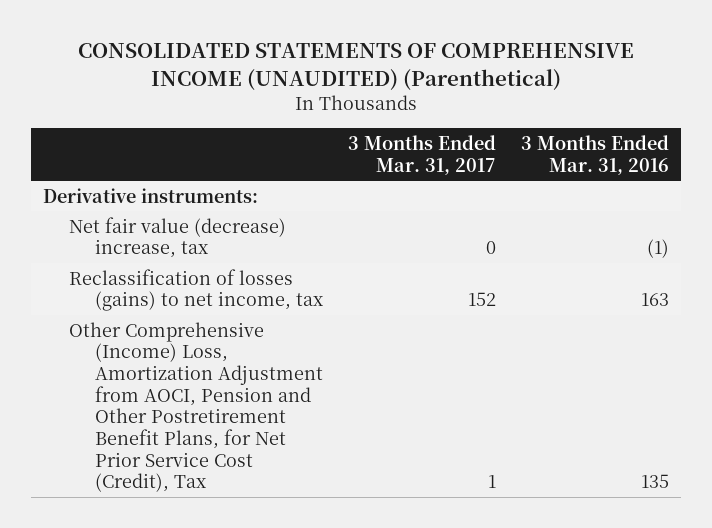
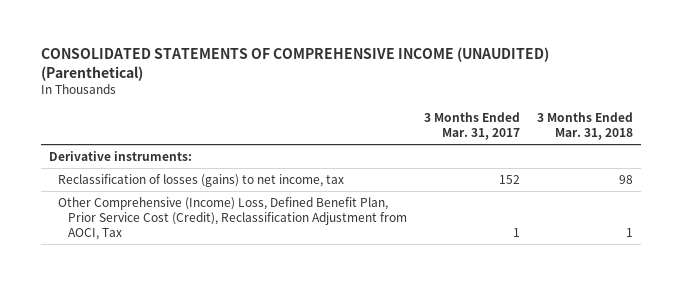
[520,135,669,175] 3 Months Ended Mar. 31, 2016 -> none
none -> [536,112,633,141] 3 Months Ended Mar. 31, 2018
[68,216,286,259] Net fair value (decrease) increase, tax -> none
[68,321,323,493] Other Comprehensive (Income) Loss, Amortization Adjustment from AOCI, Pension and Other Postretirement Benefit Plans, for Net Prior Service Cost (Credit), Tax -> [58,197,407,240] Other Comprehensive (Income) Loss, Defined Benefit Plan, Prior Service Cost (Credit), Reclassification Adjustment from AOCI, Tax

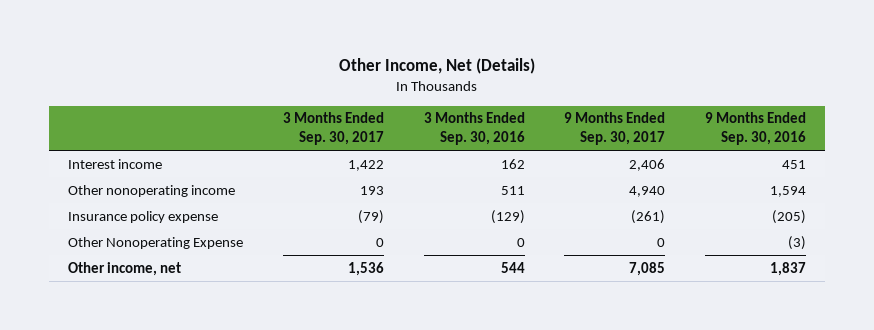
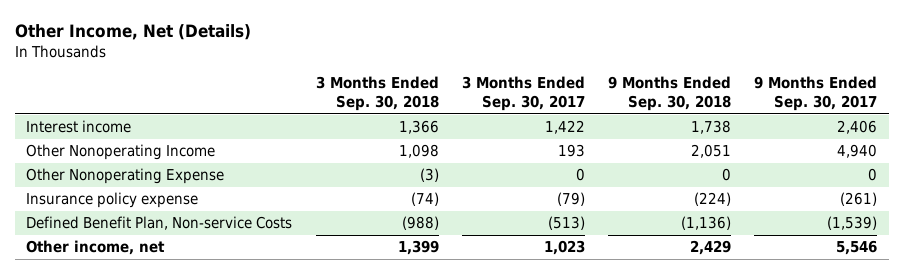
[423,112,525,146] 3 Months Ended Sep. 30, 2016 -> none
[704,112,806,146] 9 Months Ended Sep. 30, 2016 -> none
none -> [315,76,439,111] 3 Months Ended Sep. 30, 2018
none -> [608,76,732,111] 9 Months Ended Sep. 30, 2018
[68,184,236,197] Other nonoperating income -> [26,144,216,161] Other Nonoperating Income
[68,210,219,223] Insurance policy expense -> [26,192,199,209] Insurance policy expense
none -> [26,216,293,231] Defined Benefit Plan, Non-service Costs
[348,261,385,276] 1,536 -> [543,240,585,256] 1,023
[629,261,666,276] 7,085 -> [836,240,878,256] 5,546

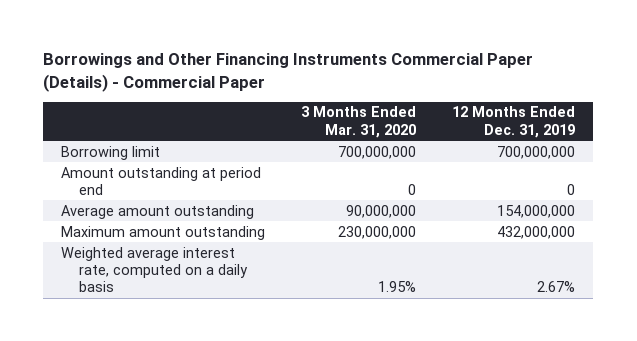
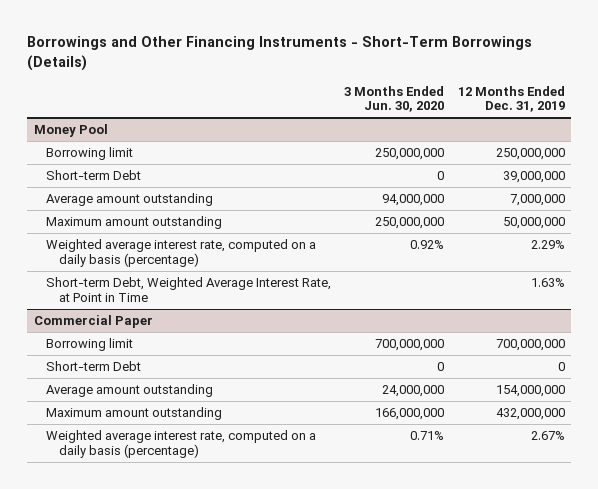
[43,53,534,92] Borrowings and Other Financing Instruments Commercial Paper (Details) - Commercial Paper -> [27,35,533,71] Borrowings and Other Financing Instruments - Short-Term Borrowings (Details)
[301,106,417,138] 3 Months Ended Mar. 31, 2020 -> none
none -> [344,85,445,113] 3 Months Ended Jun. 30, 2020
none -> [33,124,108,138] Money Pool
none -> [46,147,134,161] Borrowing limit
none -> [46,170,142,181] Short-term Debt
none -> [46,193,214,207] Average amount outstanding
none -> [46,216,223,230] Maximum amount outstanding
none -> [46,239,317,267] Weighted average interest rate, computed on a daily basis (percentage)
none -> [46,277,332,302] Short-term Debt, Weighted Average Interest Rate, at Point in Time
none -> [33,315,153,329] Commercial Paper
[61,166,262,195] Amount outstanding at period end -> [46,361,142,372] Short-term Debt
[61,246,249,293] Weighted average interest rate, computed on a daily basis -> [46,430,317,458] Weighted average interest rate, computed on a daily basis (percentage)

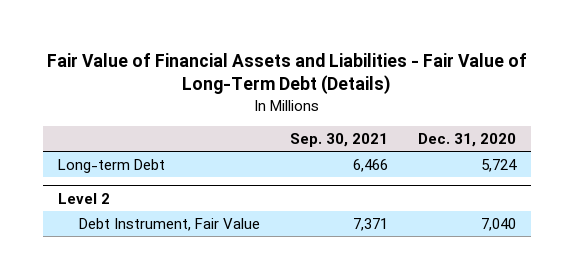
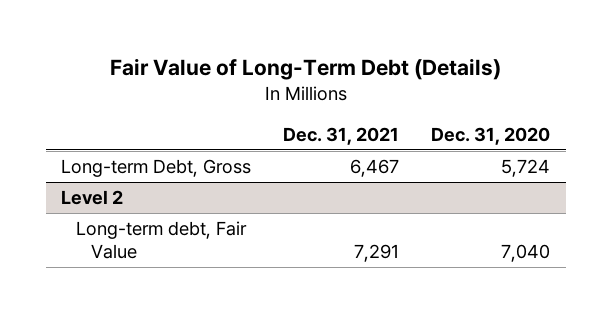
[46,52,527,95] Fair Value of Financial Assets and Liabilities - Fair Value of Long-Term Debt (Details) -> [109,57,501,80] Fair Value of Long-Term Debt (Details)
[290,133,389,148] Sep. 30, 2021 -> none
none -> [283,126,400,145] Dec. 31, 2021
[57,159,165,174] Long-term Debt -> [61,159,252,178] Long-term Debt, Gross
[79,218,261,232] Debt Instrument, Fair Value -> [76,221,248,260] Long-term debt, Fair Value

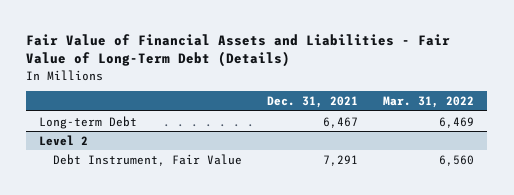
[109,57,501,80] Fair Value of Long-Term Debt (Details) -> [26,33,451,68] Fair Value of Financial Assets and Liabilities - Fair Value of Long-Term Debt (Details)
[430,126,550,145] Dec. 31, 2020 -> none
none -> [383,96,475,109] Mar. 31, 2022
[61,159,252,178] Long-term Debt, Gross -> [39,115,138,129] Long-term Debt
[76,221,248,260] Long-term debt, Fair Value -> [52,153,242,166] Debt Instrument, Fair Value

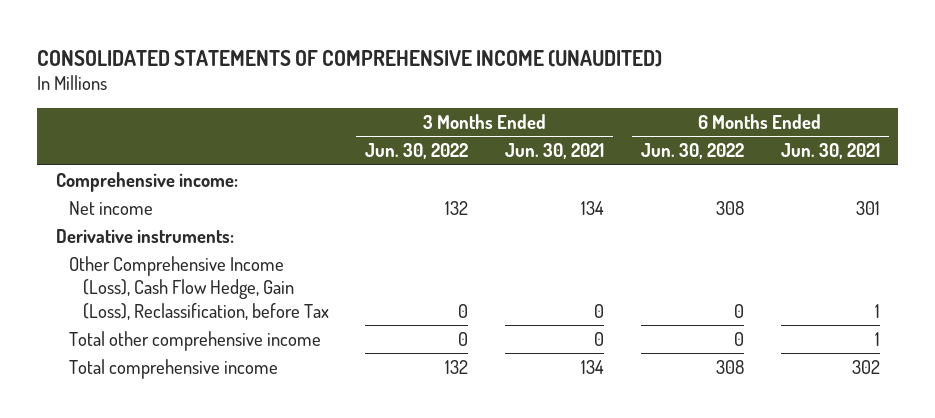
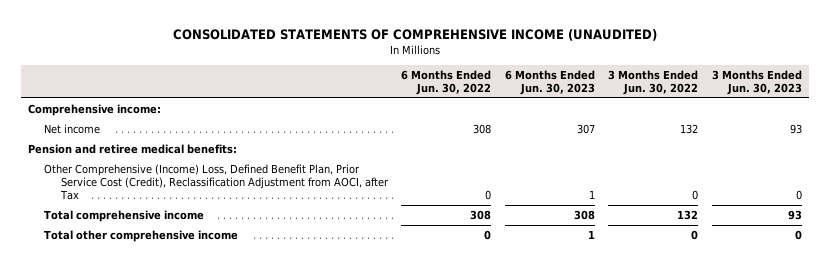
[505,143,605,160] Jun. 30, 2021 -> none
[780,143,880,160] Jun. 30, 2021 -> none
none -> [504,70,595,95] 6 Months Ended Jun. 30, 2023
none -> [711,70,802,95] 3 Months Ended Jun. 30, 2023
[69,255,329,320] Other Comprehensive Income (Loss), Cash Flow Hedge, Gain (Loss), Reclassification, before Tax -> none
[55,228,234,243] Derivative instruments: -> [28,144,238,155] Pension and retiree medical benefits:
none -> [44,164,389,200] Other Comprehensive (Income) Loss, Defined Benefit Plan, Prior Service Cost (Credit), Reclassification Adjustment from AOCI, after Tax
[69,330,322,351] Total other comprehensive income -> [44,230,239,243] Total other comprehensive income

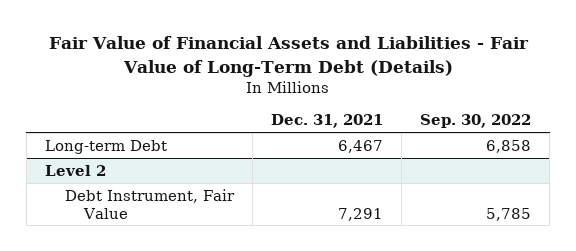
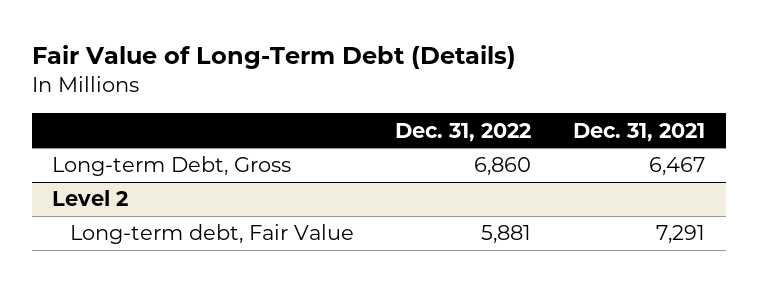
[49,36,530,77] Fair Value of Financial Assets and Liabilities - Fair Value of Long-Term Debt (Details) -> [31,45,516,70] Fair Value of Long-Term Debt (Details)
[420,114,532,129] Sep. 30, 2022 -> none
none -> [395,122,532,142] Dec. 31, 2022
[45,139,168,154] Long-term Debt -> [52,156,292,177] Long-term Debt, Gross
[64,188,235,219] Debt Instrument, Fair Value -> [69,224,354,245] Long-term debt, Fair Value

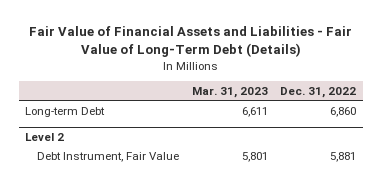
[31,45,516,70] Fair Value of Long-Term Debt (Details) -> [28,26,352,58] Fair Value of Financial Assets and Liabilities - Fair Value of Long-Term Debt (Details)
[572,122,705,142] Dec. 31, 2021 -> none
none -> [191,86,268,98] Mar. 31, 2023
[52,156,292,177] Long-term Debt, Gross -> [25,106,106,117] Long-term Debt
[69,224,354,245] Long-term debt, Fair Value -> [36,151,179,162] Debt Instrument, Fair Value

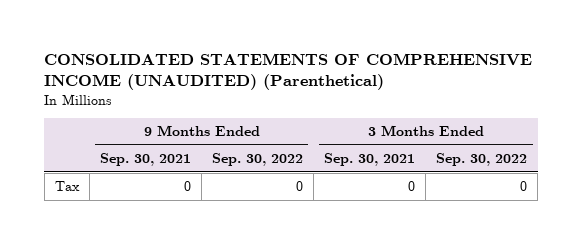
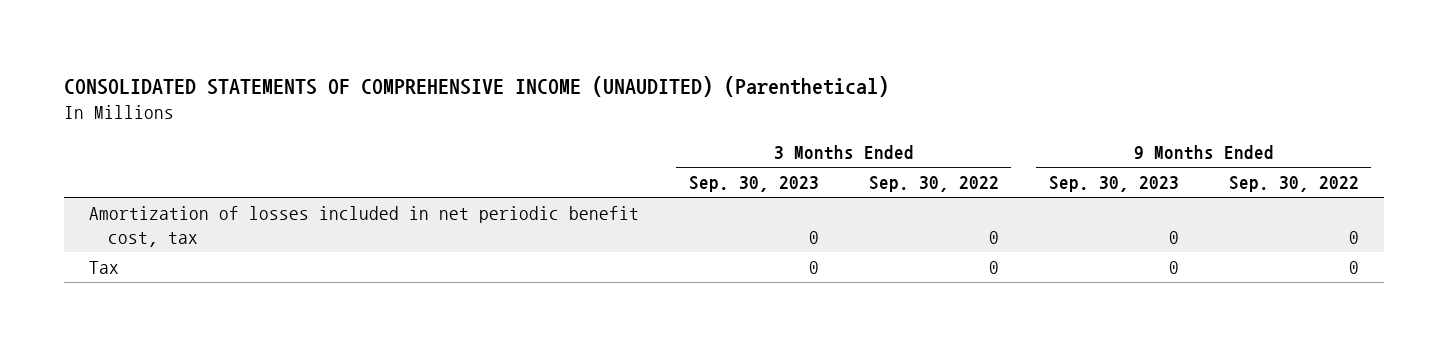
[99,152,191,166] Sep. 30, 2021 -> none
[324,152,416,166] Sep. 30, 2021 -> none
none -> [688,176,819,193] Sep. 30, 2023
none -> [1048,176,1179,193] Sep. 30, 2023
none -> [89,206,640,247] Amortization of losses included in net periodic benefit cost, tax

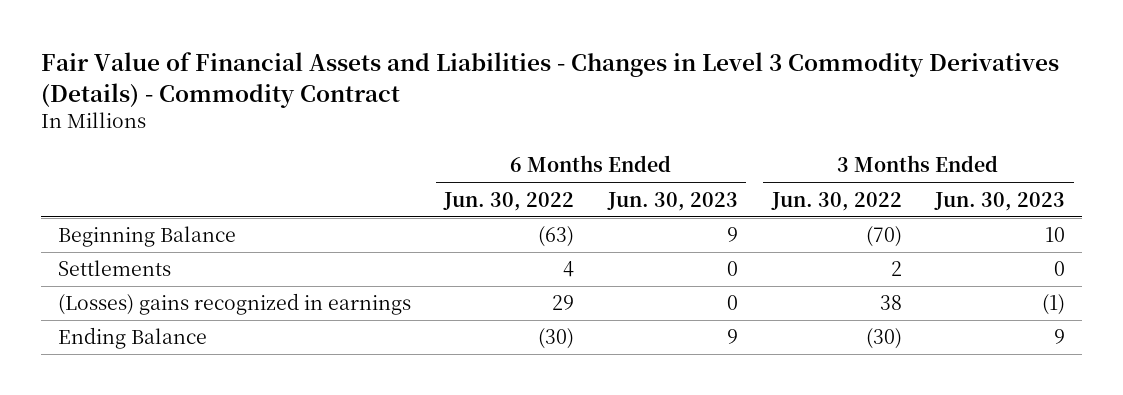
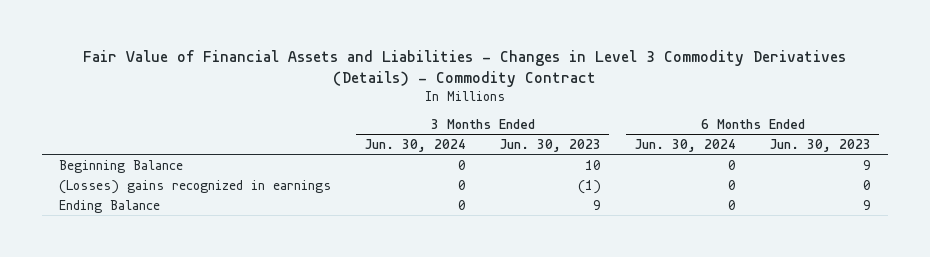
[443,191,575,211] Jun. 30, 2022 -> none
[770,191,902,211] Jun. 30, 2022 -> none
none -> [364,138,466,152] Jun. 30, 2024
none -> [634,138,736,152] Jun. 30, 2024
[57,260,171,277] Settlements -> none

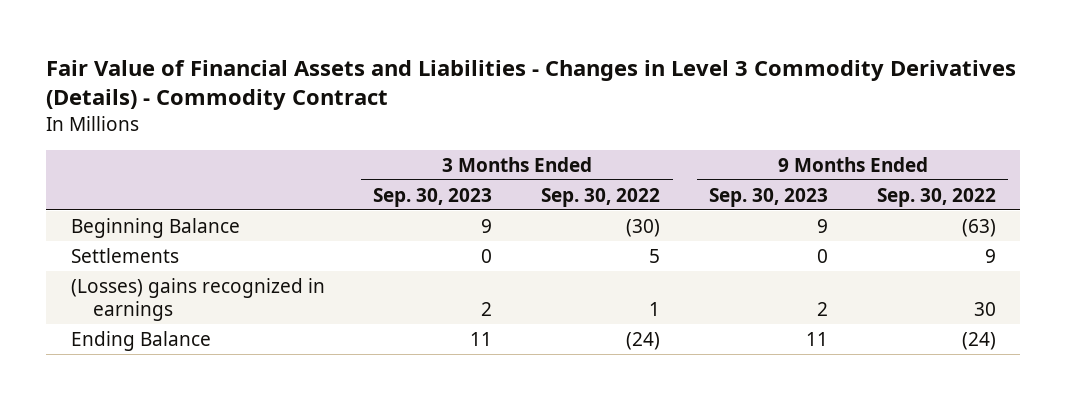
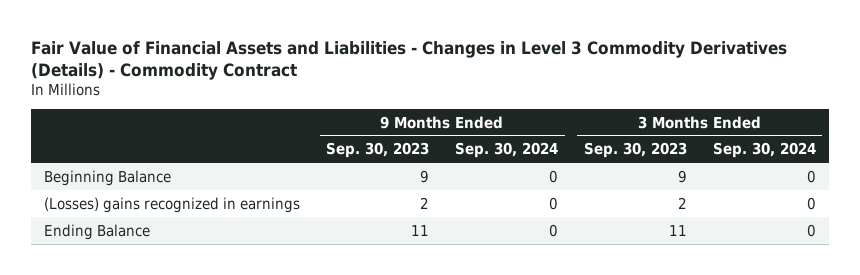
[541,187,661,207] Sep. 30, 2022 -> none
[877,187,997,207] Sep. 30, 2022 -> none
none -> [455,142,559,159] Sep. 30, 2024
none -> [712,142,816,159] Sep. 30, 2024
[70,247,179,263] Settlements -> none

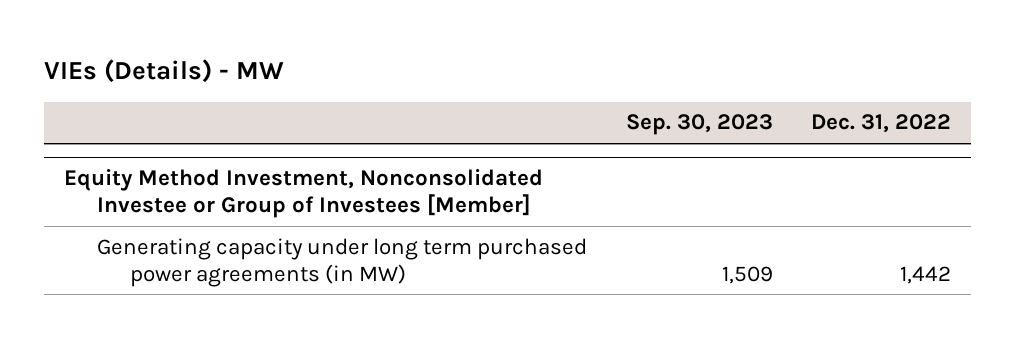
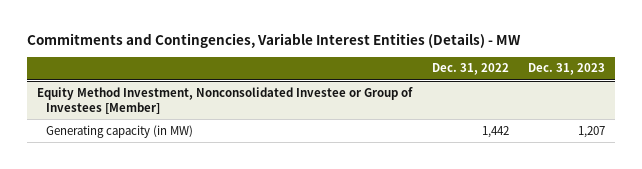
[44,59,285,84] VIEs (Details) - MW -> [26,32,521,48] Commitments and Contingencies, Variable Interest Entities (Details) - MW
[625,114,773,136] Sep. 30, 2023 -> none
none -> [528,63,606,76] Dec. 31, 2023
[96,237,587,287] Generating capacity under long term purchased power agreements (in MW) -> [46,124,194,138] Generating capacity (in MW)

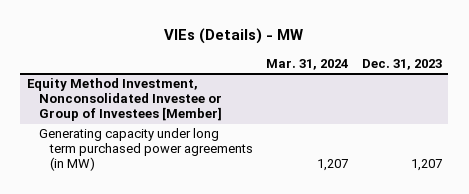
[26,32,521,48] Commitments and Contingencies, Variable Interest Entities (Details) - MW -> [164,28,304,45] VIEs (Details) - MW
[431,63,509,76] Dec. 31, 2022 -> none
none -> [266,58,349,70] Mar. 31, 2024
[46,124,194,138] Generating capacity (in MW) -> [38,128,253,172] Generating capacity under long term purchased power agreements (in MW)

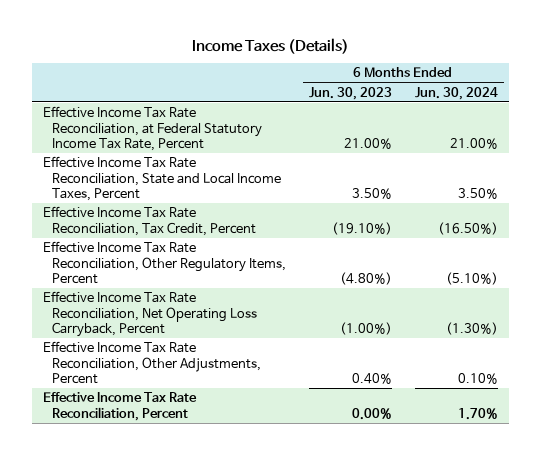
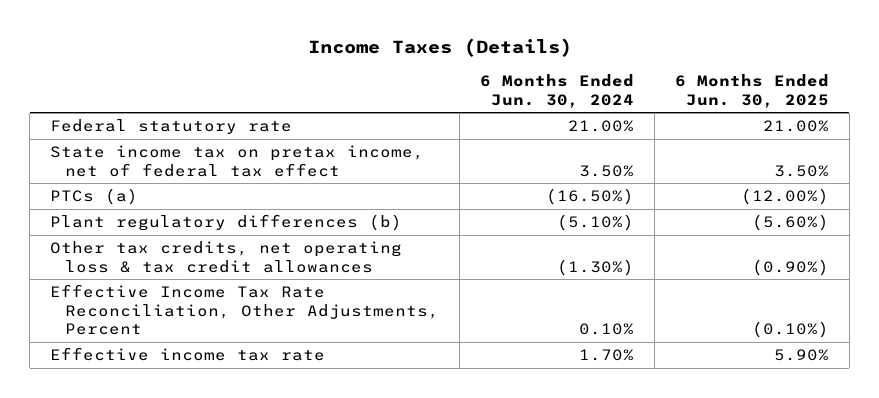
[308,86,392,100] Jun. 30, 2023 -> none
none -> [674,74,829,108] 6 Months Ended Jun. 30, 2025
[43,106,263,151] Effective Income Tax Rate Reconciliation, at Federal Statutory Income Tax Rate, Percent -> [50,119,293,135] Federal statutory rate
[43,156,282,201] Effective Income Tax Rate Reconciliation, State and Local Income Taxes, Percent -> [50,145,425,177] State income tax on pretax income, net of federal tax effect
[43,206,257,236] Effective Income Tax Rate Reconciliation, Tax Credit, Percent -> [50,188,139,206] PTCs (a)
[43,241,287,284] Effective Income Tax Rate Reconciliation, Other Regulatory Items, Percent -> [50,214,403,232] Plant regulatory differences (b)
[43,291,258,337] Effective Income Tax Rate Reconciliation, Net Operating Loss Carryback, Percent -> [50,241,403,273] Other tax credits, net operating loss & tax credit allowances
[43,392,198,421] Effective Income Tax Rate Reconciliation, Percent -> [50,347,326,362] Effective income tax rate

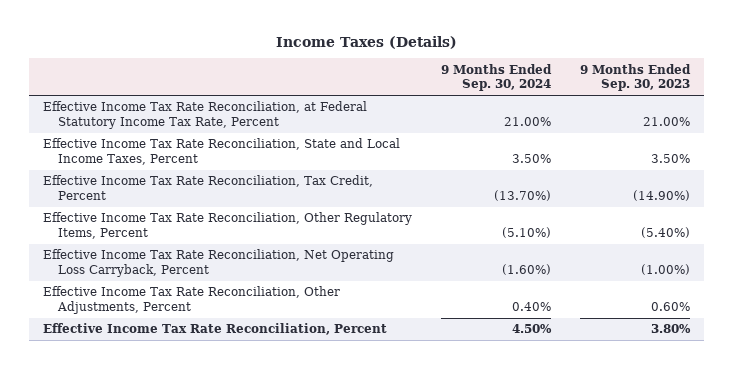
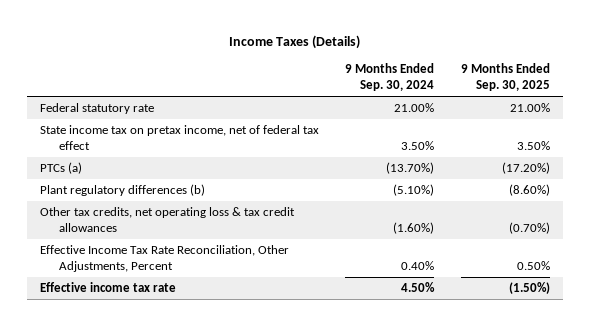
[579,63,691,92] 9 Months Ended Sep. 30, 2023 -> none
none -> [460,63,550,92] 9 Months Ended Sep. 30, 2025
[43,101,368,129] Effective Income Tax Rate Reconciliation, at Federal Statutory Income Tax Rate, Percent -> [40,103,155,115] Federal statutory rate
[43,138,401,165] Effective Income Tax Rate Reconciliation, State and Local Income Taxes, Percent -> [40,125,320,150] State income tax on pretax income, net of federal tax effect
[43,175,374,200] Effective Income Tax Rate Reconciliation, Tax Credit, Percent -> [40,162,83,175] PTCs (a)
[43,212,413,239] Effective Income Tax Rate Reconciliation, Other Regulatory Items, Percent -> [40,184,206,197] Plant regulatory differences (b)
[43,249,395,277] Effective Income Tax Rate Reconciliation, Net Operating Loss Carryback, Percent -> [40,207,296,232] Other tax credits, net operating loss & tax credit allowances
[43,323,388,336] Effective Income Tax Rate Reconciliation, Percent -> [40,282,177,293] Effective income tax rate

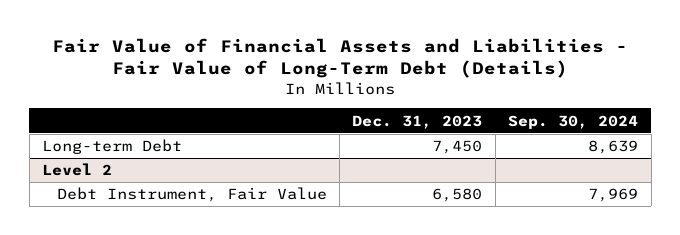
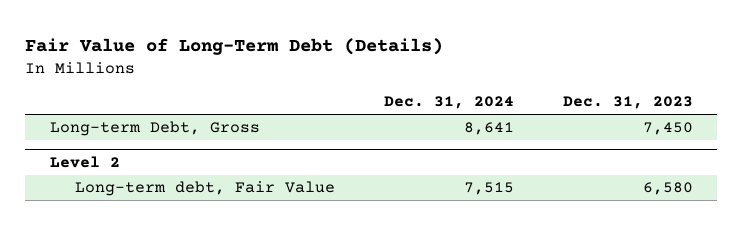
[52,37,629,79] Fair Value of Financial Assets and Liabilities - Fair Value of Long-Term Debt (Details) -> [25,37,444,55] Fair Value of Long-Term Debt (Details)
[508,114,639,129] Sep. 30, 2024 -> none
none -> [383,96,514,110] Dec. 31, 2024
[42,139,183,155] Long-term Debt -> [49,121,260,137] Long-term Debt, Gross
[56,187,327,203] Debt Instrument, Fair Value -> [74,181,335,197] Long-term debt, Fair Value

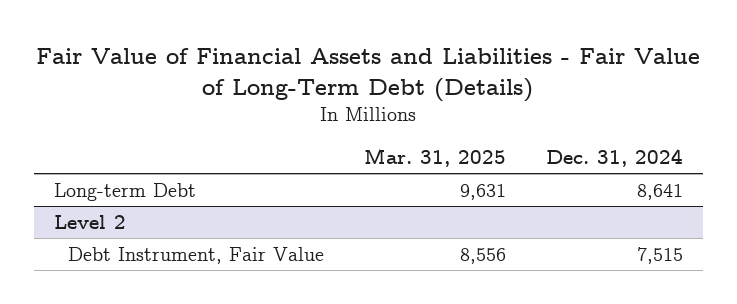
[25,37,444,55] Fair Value of Long-Term Debt (Details) -> [36,48,701,102] Fair Value of Financial Assets and Liabilities - Fair Value of Long-Term Debt (Details)
[562,96,693,110] Dec. 31, 2023 -> none
none -> [363,147,506,167] Mar. 31, 2025
[49,121,260,137] Long-term Debt, Gross -> [53,182,196,201] Long-term Debt
[74,181,335,197] Long-term debt, Fair Value -> [67,246,324,264] Debt Instrument, Fair Value

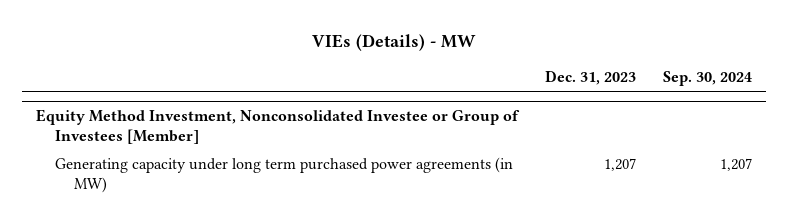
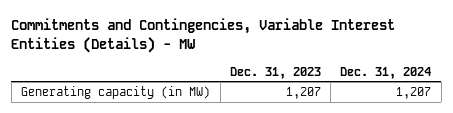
[312,33,477,51] VIEs (Details) - MW -> [11,18,396,54] Commitments and Contingencies, Variable Interest Entities (Details) - MW
[663,71,753,87] Sep. 30, 2024 -> none
none -> [340,66,432,79] Dec. 31, 2024
[35,109,520,144] Equity Method Investment, Nonconsolidated Investee or Group of Investees [Member] -> none
[54,157,513,193] Generating capacity under long term purchased power agreements (in MW) -> [21,86,211,100] Generating capacity (in MW)

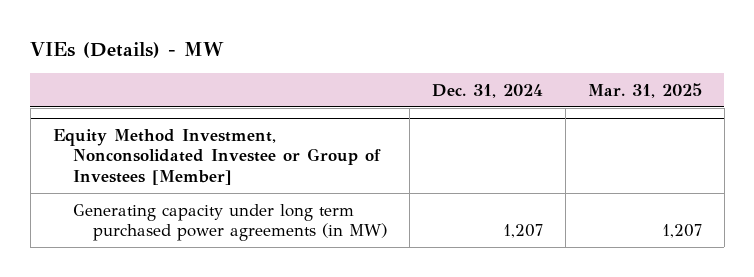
[11,18,396,54] Commitments and Contingencies, Variable Interest Entities (Details) - MW -> [30,42,225,59] VIEs (Details) - MW
[229,66,321,79] Dec. 31, 2023 -> none
none -> [587,82,702,98] Mar. 31, 2025
none -> [52,128,381,185] Equity Method Investment, Nonconsolidated Investee or Group of Investees [Member]
[21,86,211,100] Generating capacity (in MW) -> [72,203,387,242] Generating capacity under long term purchased power agreements (in MW)

